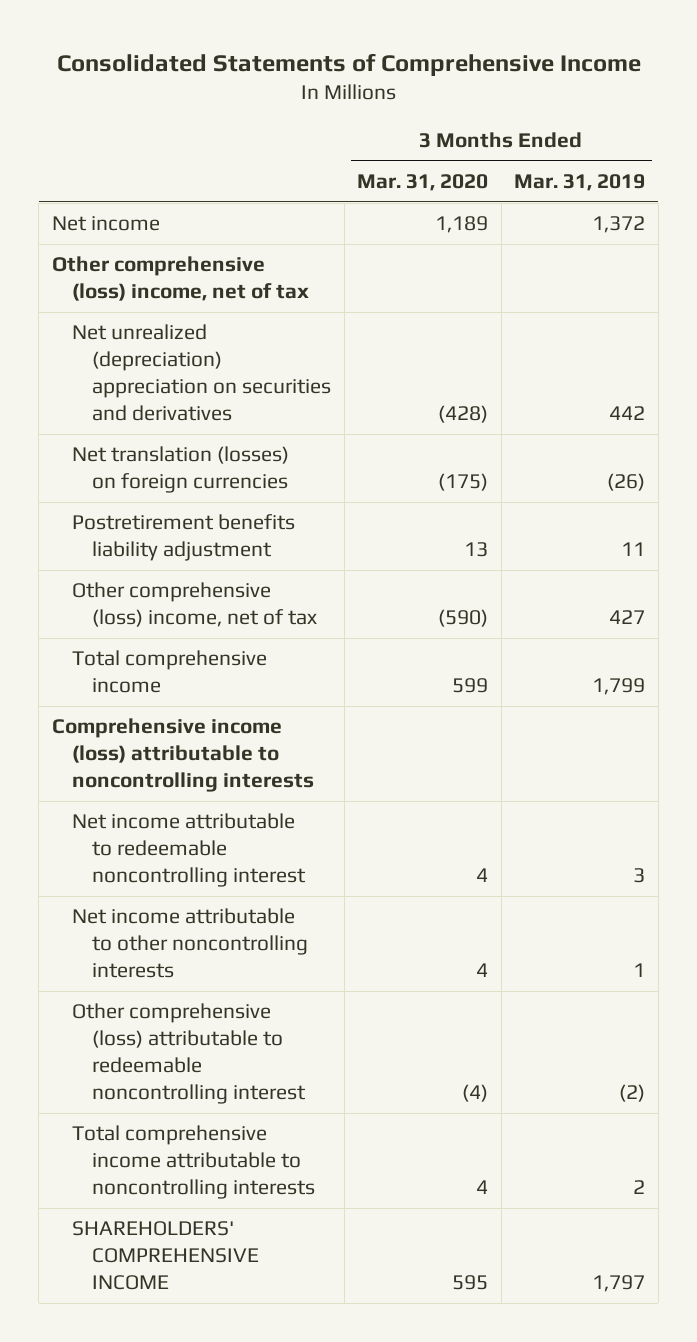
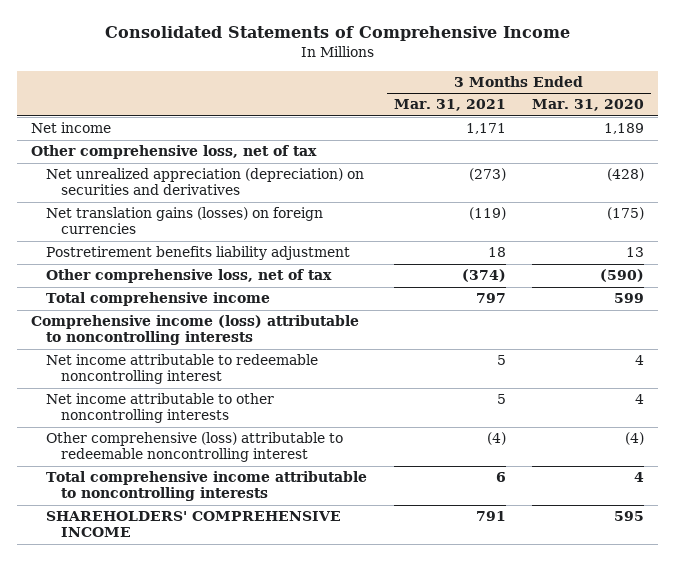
[514,174,646,192] Mar. 31, 2019 -> none
none -> [393,99,506,112] Mar. 31, 2021
[51,256,309,302] Other comprehensive (loss) income, net of tax -> [30,145,317,160] Other comprehensive loss, net of tax
[71,324,332,422] Net unrealized (depreciation) appreciation on securities and derivatives -> [45,168,364,196] Net unrealized appreciation (depreciation) on securities and derivatives
[71,446,289,494] Net translation (losses) on foreign currencies -> [45,207,323,235] Net translation gains (losses) on foreign currencies
[71,582,318,628] Other comprehensive (loss) income, net of tax -> [45,269,332,284] Other comprehensive loss, net of tax

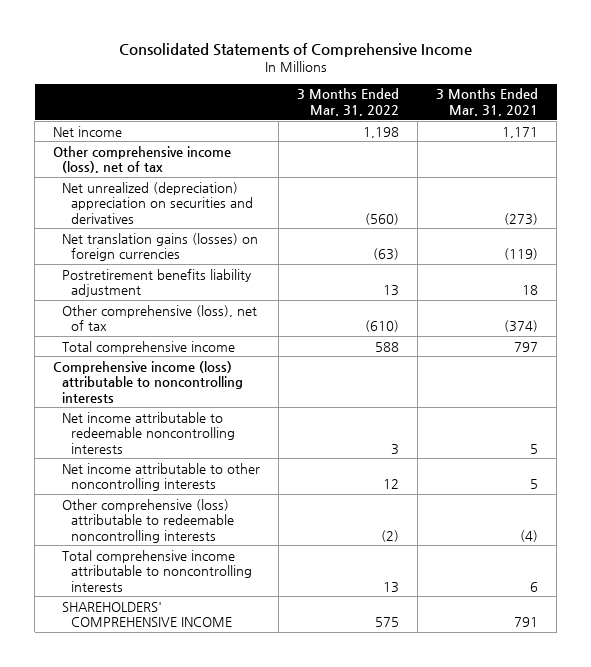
[532,99,645,112] Mar. 31, 2020 -> none
none -> [297,88,400,116] 3 Months Ended Mar. 31, 2022
[30,145,317,160] Other comprehensive loss, net of tax -> [53,145,232,174] Other comprehensive income (loss), net of tax
[45,168,364,196] Net unrealized appreciation (depreciation) on securities and derivatives -> [62,181,254,224] Net unrealized (depreciation) appreciation on securities and derivatives
[45,269,332,284] Other comprehensive loss, net of tax -> [62,304,258,332] Other comprehensive (loss), net of tax
[45,354,318,385] Net income attributable to redeemable noncontrolling interest -> [62,411,236,454] Net income attributable to redeemable noncontrolling interests
[45,432,343,463] Other comprehensive (loss) attributable to redeemable noncontrolling interest -> [62,498,235,543] Other comprehensive (loss) attributable to redeemable noncontrolling interests

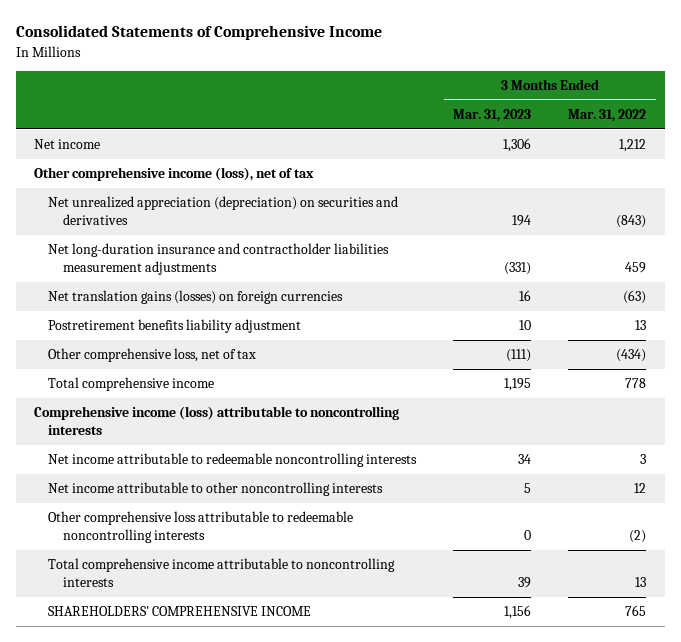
[436,88,539,116] 3 Months Ended Mar. 31, 2021 -> none
none -> [453,109,532,123] Mar. 31, 2023
[363,126,400,138] 1,198 -> [619,139,647,153] 1,212
[62,181,254,224] Net unrealized (depreciation) appreciation on securities and derivatives -> [48,196,399,226] Net unrealized appreciation (depreciation) on securities and derivatives
[365,212,400,225] (560) -> [616,215,647,229] (843)
none -> [48,243,390,276] Net long-duration insurance and contractholder liabilities measurement adjustments
[62,304,258,332] Other comprehensive (loss), net of tax -> [48,348,257,363] Other comprehensive loss, net of tax
[365,320,400,333] (610) -> [616,349,647,363] (434)
[375,341,400,352] 588 -> [625,378,647,389] 778
[62,498,235,543] Other comprehensive (loss) attributable to redeemable noncontrolling interests -> [48,511,354,544] Other comprehensive loss attributable to redeemable noncontrolling interests
[375,617,400,628] 575 -> [625,605,647,617] 765

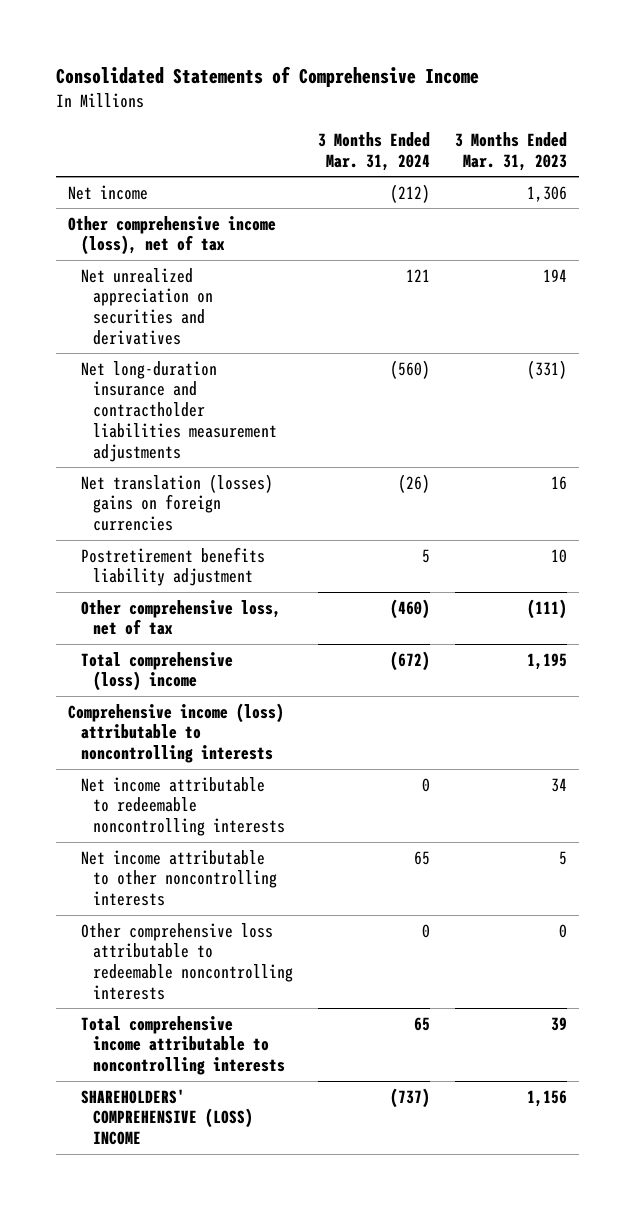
[568,109,647,123] Mar. 31, 2022 -> none
none -> [317,131,430,171] 3 Months Ended Mar. 31, 2024
[48,196,399,226] Net unrealized appreciation (depreciation) on securities and derivatives -> [80,267,214,345] Net unrealized appreciation on securities and derivatives
[48,290,344,305] Net translation gains (losses) on foreign currencies -> [80,473,273,532] Net translation (losses) gains on foreign currencies
[48,377,215,392] Total comprehensive income -> [80,651,233,692] Total comprehensive (loss) income
[48,606,312,617] SHAREHOLDERS' COMPREHENSIVE INCOME -> [80,1088,254,1146] SHAREHOLDERS' COMPREHENSIVE (LOSS) INCOME

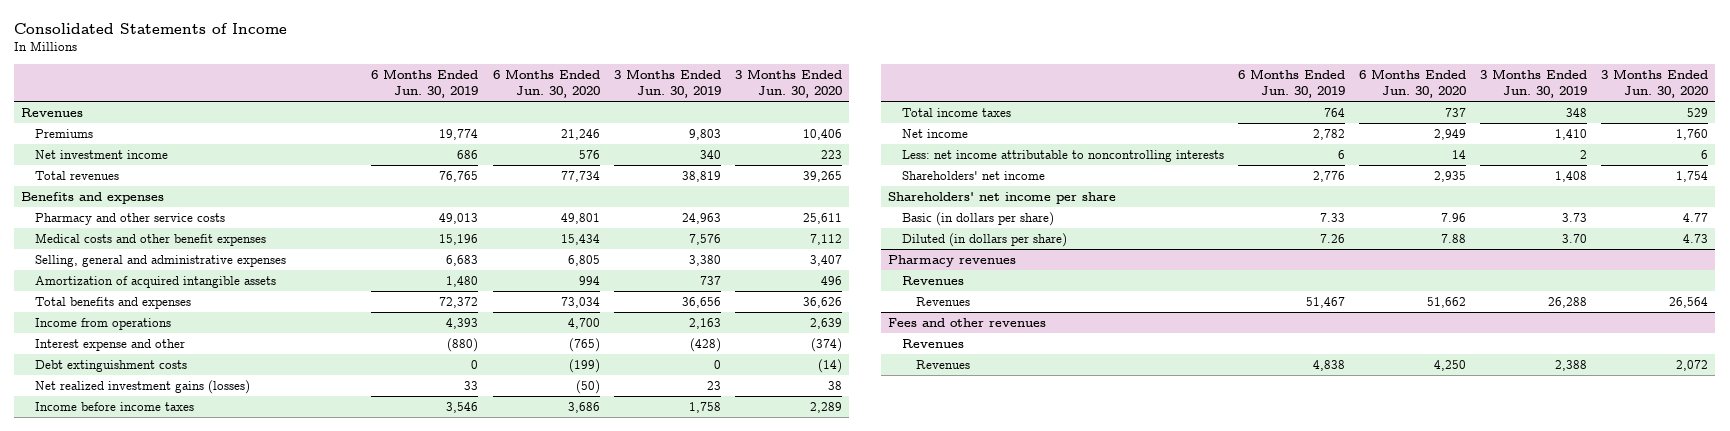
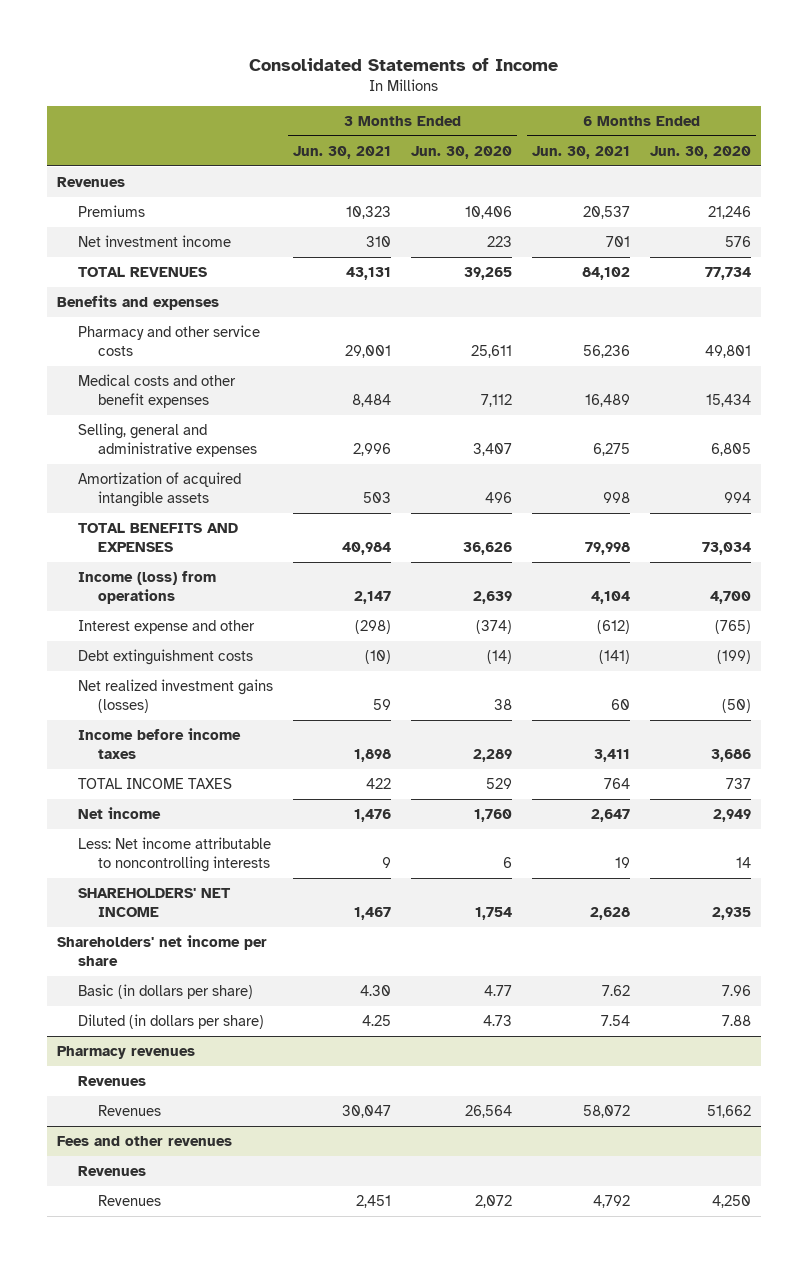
[371,68,479,98] 6 Months Ended Jun. 30, 2019 -> none
[613,68,721,98] 3 Months Ended Jun. 30, 2019 -> none
none -> [292,145,391,159] Jun. 30, 2021
none -> [532,145,631,159] Jun. 30, 2021
[35,170,120,180] Total revenues -> [77,267,207,278] TOTAL REVENUES
[35,296,192,309] Total benefits and expenses -> [77,523,238,552] TOTAL BENEFITS AND EXPENSES
[35,317,172,330] Income from operations -> [77,571,216,604] Income (loss) from operations
[901,107,1011,117] Total income taxes -> [77,778,232,790] TOTAL INCOME TAXES
[901,149,1224,162] Less: net income attributable to noncontrolling interests -> [77,837,271,872] Less: Net income attributable to noncontrolling interests
[901,170,1045,180] Shareholders' net income -> [77,888,231,917] SHAREHOLDERS' NET INCOME

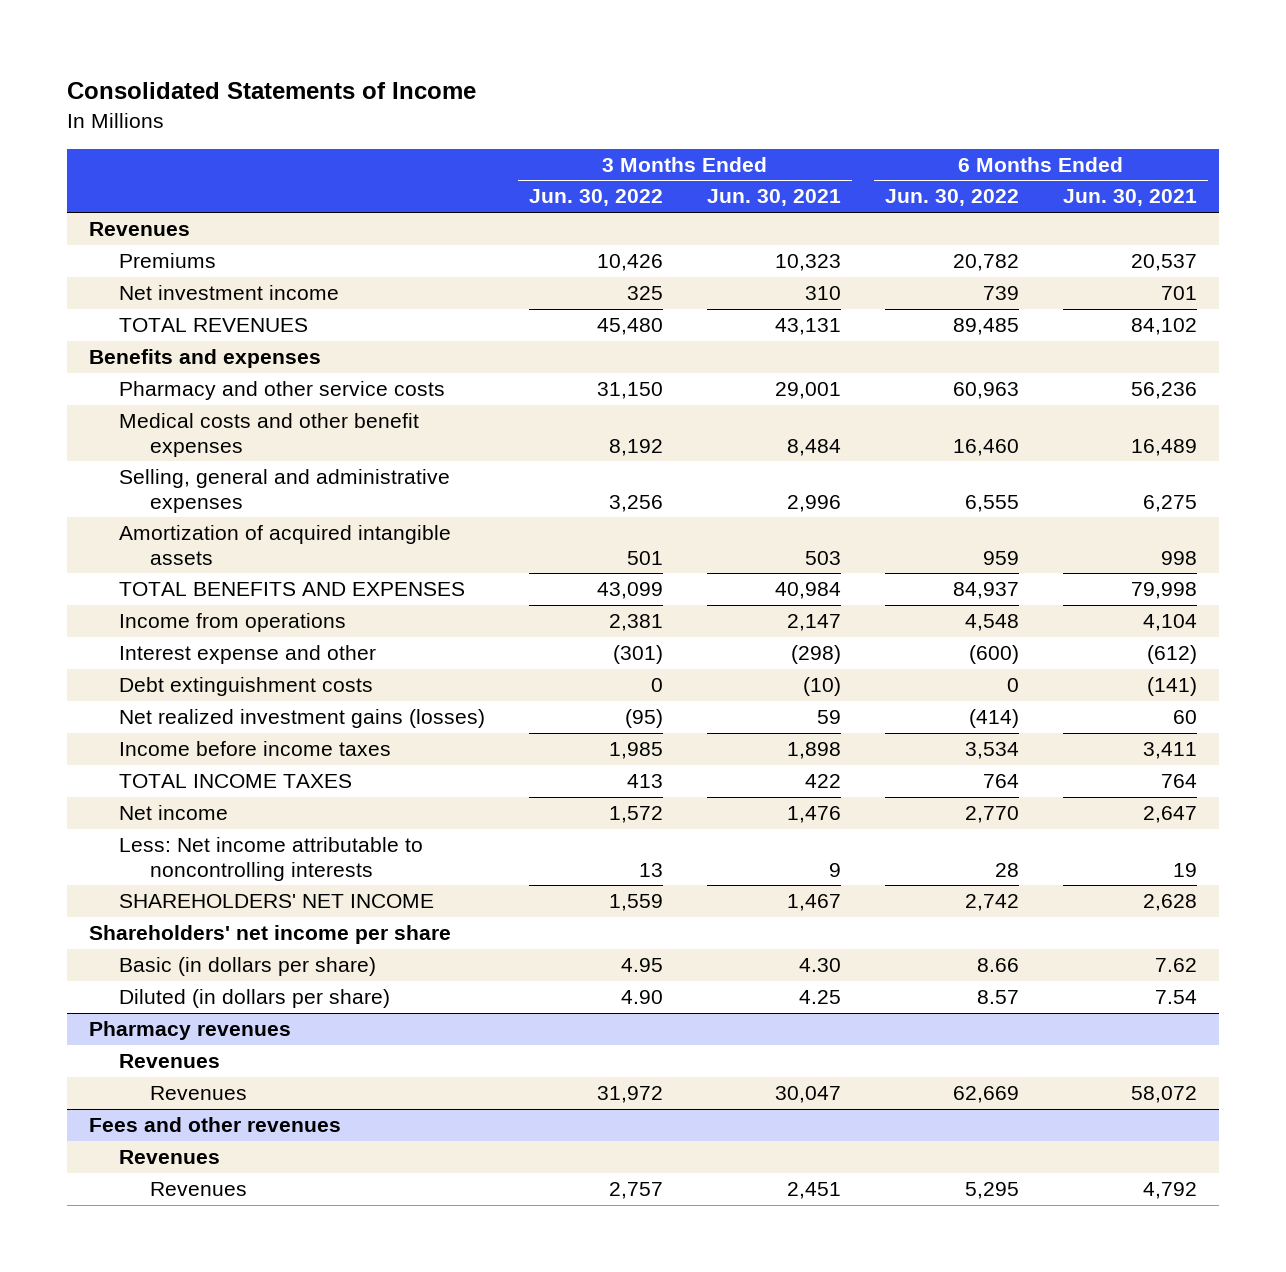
[411,145,513,159] Jun. 30, 2020 -> none
[650,145,752,159] Jun. 30, 2020 -> none
none -> [529,189,664,207] Jun. 30, 2022
none -> [885,189,1020,207] Jun. 30, 2022
[77,571,216,604] Income (loss) from operations -> [119,613,347,633] Income from operations

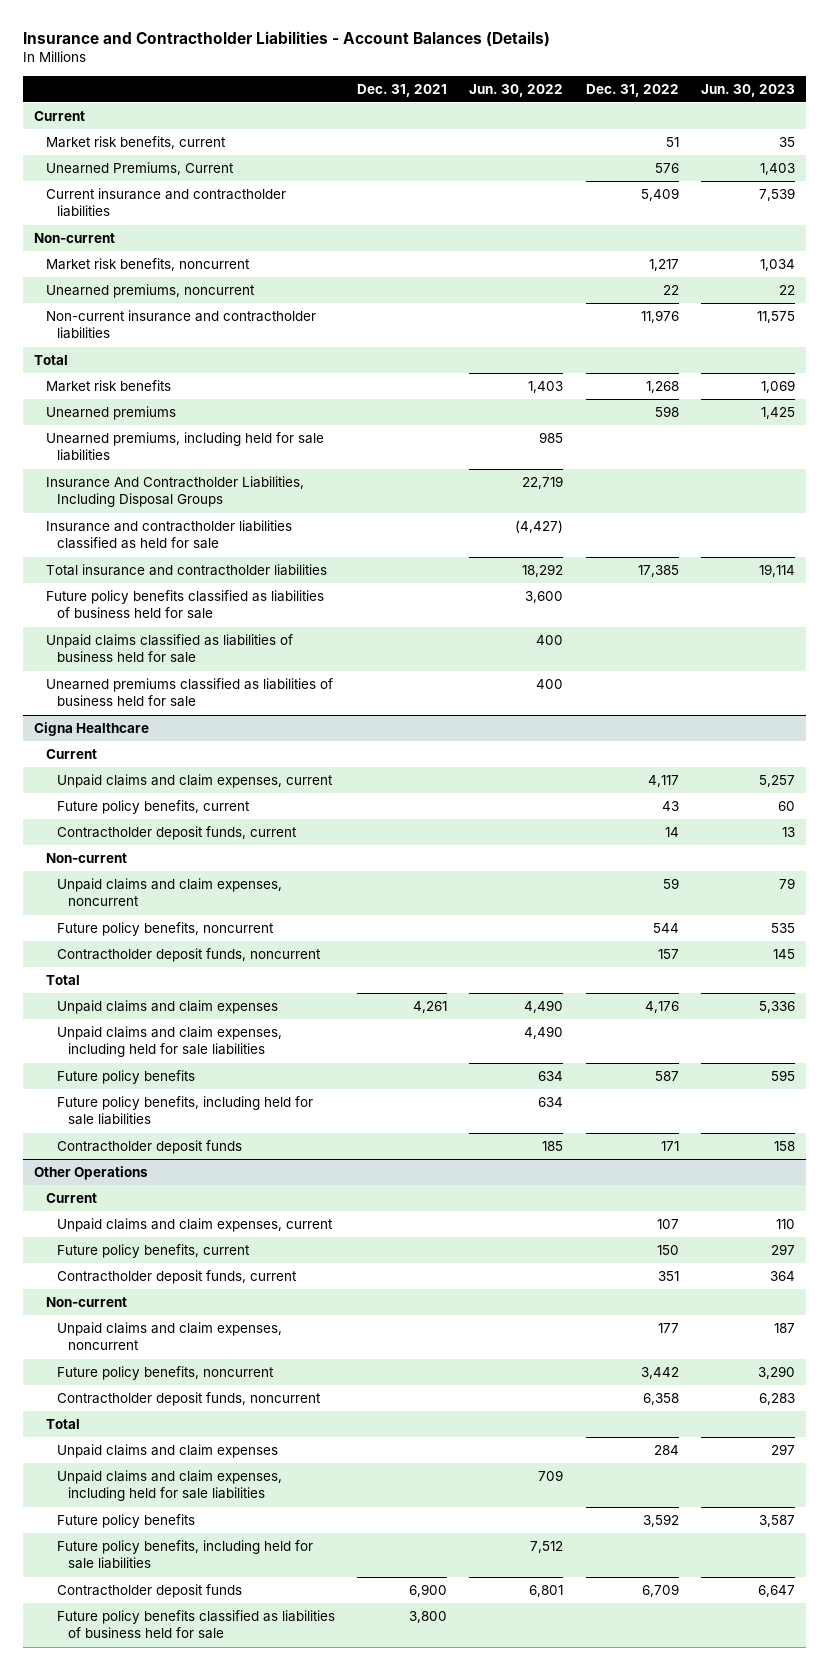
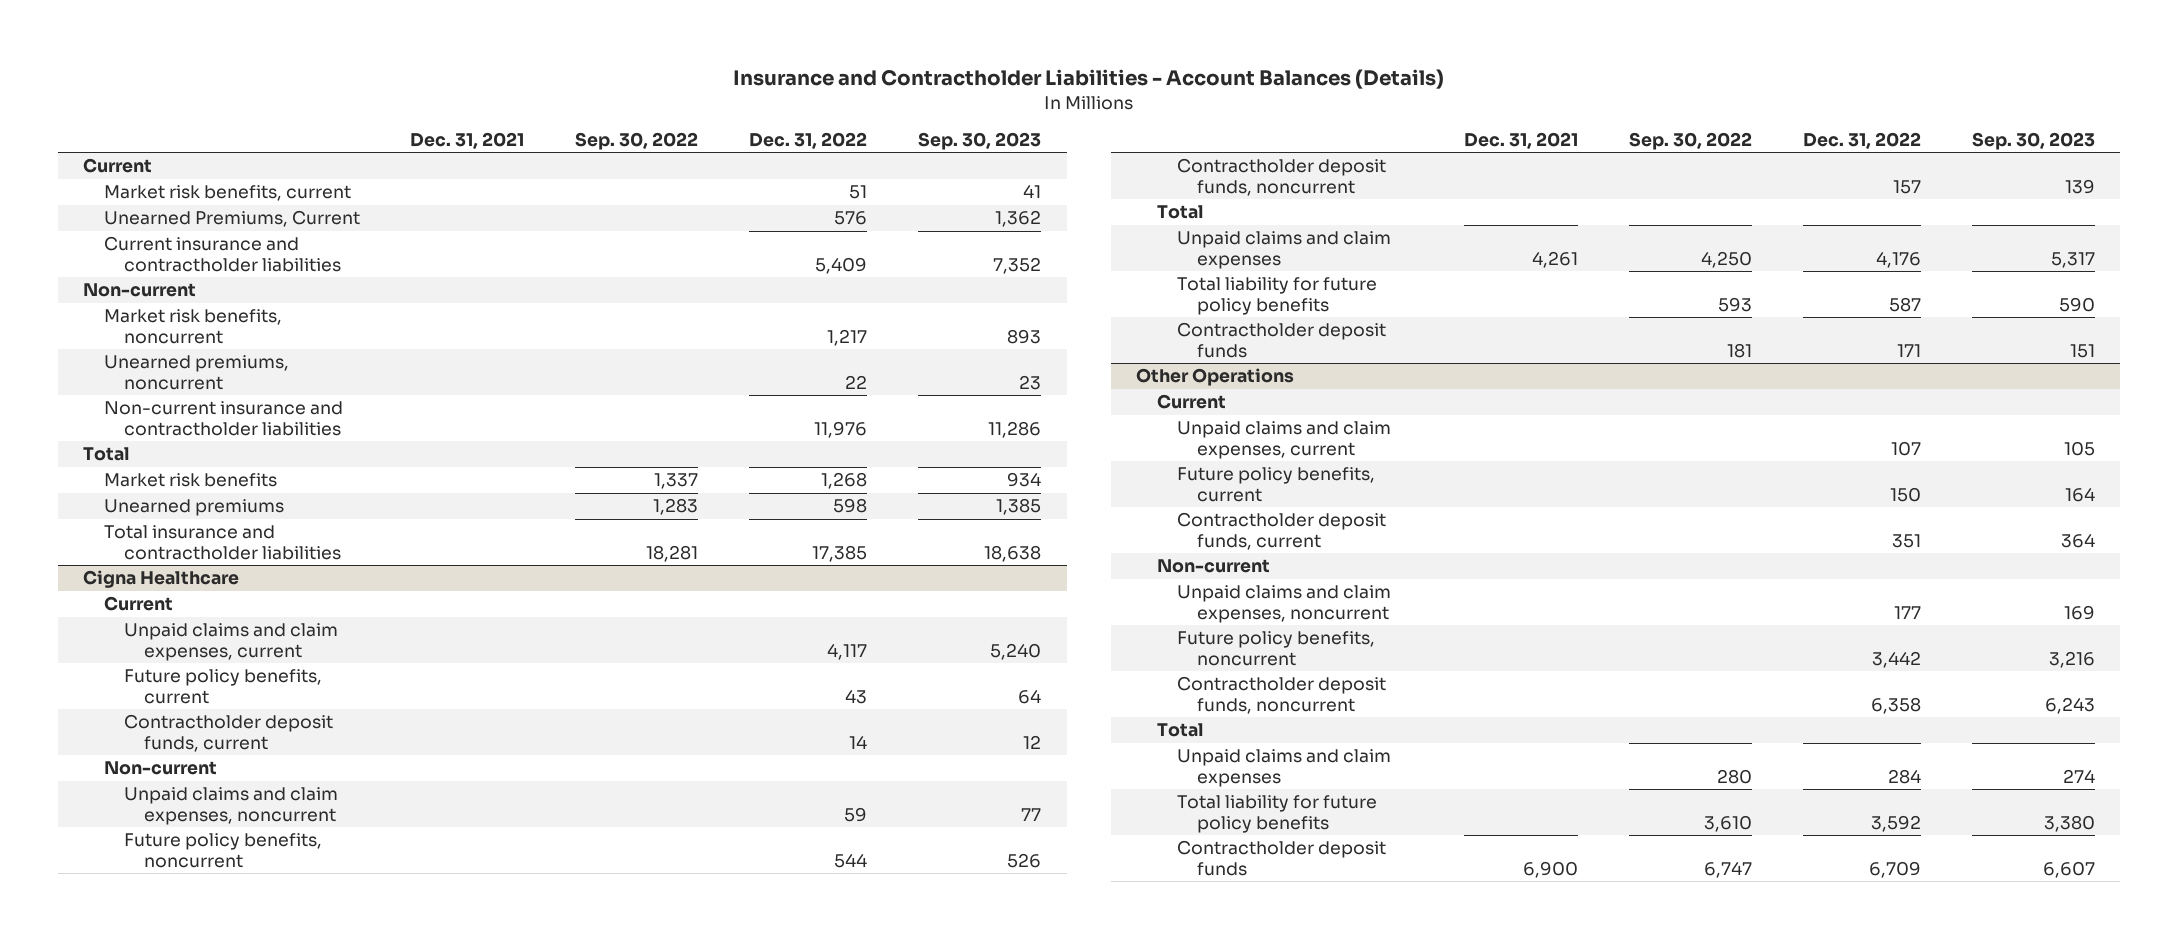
[469,83,564,97] Jun. 30, 2022 -> none
[700,83,795,97] Jun. 30, 2023 -> none
none -> [575,131,699,150] Sep. 30, 2022
none -> [918,131,1042,150] Sep. 30, 2023
[45,432,324,462] Unearned premiums, including held for sale liabilities -> none
[45,476,304,508] Insurance And Contractholder Liabilities, Including Disposal Groups -> none
[45,520,292,550] Insurance and contractholder liabilities classified as held for sale -> none
[45,590,324,620] Future policy benefits classified as liabilities of business held for sale -> none
[45,634,293,664] Unpaid claims classified as liabilities of business held for sale -> none
[45,678,333,708] Unearned premiums classified as liabilities of business held for sale -> none
[56,1026,282,1058] Unpaid claims and claim expenses, including held for sale liabilities -> none
[56,1096,313,1126] Future policy benefits, including held for sale liabilities -> none
[56,1070,195,1085] Future policy benefits -> [1176,277,1377,315] Total liability for future policy benefits
[56,1470,282,1502] Unpaid claims and claim expenses, including held for sale liabilities -> none
[56,1540,313,1570] Future policy benefits, including held for sale liabilities -> none
[56,1514,195,1529] Future policy benefits -> [1176,795,1377,833] Total liability for future policy benefits
[56,1610,335,1640] Future policy benefits classified as liabilities of business held for sale -> none

